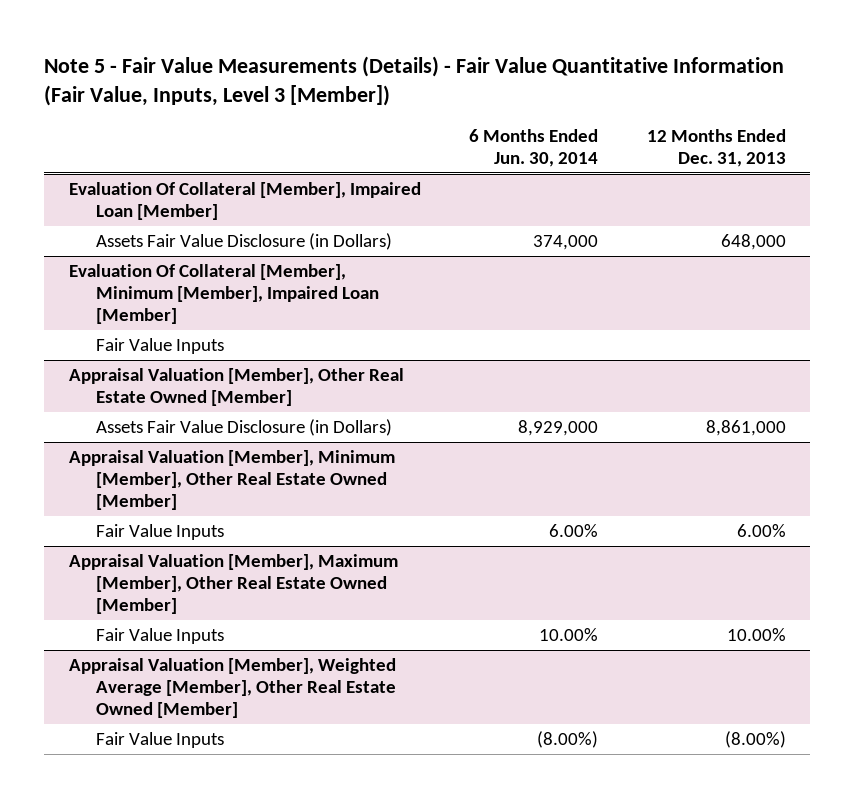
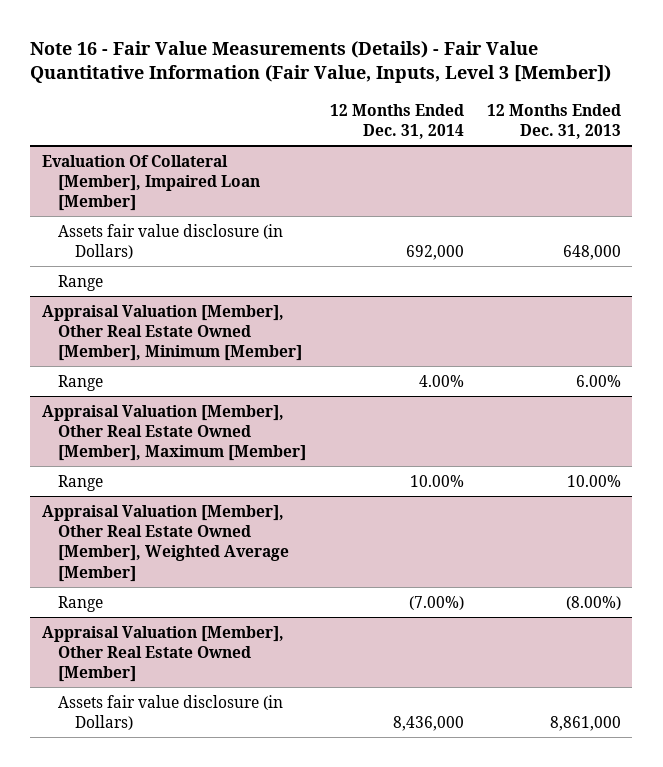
[44,56,785,106] Note 5 - Fair Value Measurements (Details) - Fair Value Quantitative Information (Fair Value, Inputs, Level 3 [Member]) -> [30,40,612,84] Note 16 - Fair Value Measurements (Details) - Fair Value Quantitative Information (Fair Value, Inputs, Level 3 [Member])
[469,128,599,167] 6 Months Ended Jun. 30, 2014 -> none
none -> [329,103,464,139] 12 Months Ended Dec. 31, 2014
[68,264,380,324] Evaluation Of Collateral [Member], Minimum [Member], Impaired Loan [Member] -> none
[96,233,393,251] Assets Fair Value Disclosure (in Dollars) -> [58,223,284,259] Assets fair value disclosure (in Dollars)
[96,338,225,355] Fair Value Inputs -> [58,274,104,291] Range
none -> [41,304,303,362] Appraisal Valuation [Member], Other Real Estate Owned [Member], Minimum [Member]
none -> [58,374,104,391] Range
none -> [41,404,307,462] Appraisal Valuation [Member], Other Real Estate Owned [Member], Maximum [Member]
none -> [58,474,104,491] Range
none -> [41,504,290,582] Appraisal Valuation [Member], Other Real Estate Owned [Member], Weighted Average [Member]
none -> [58,595,104,612] Range
[68,450,395,510] Appraisal Valuation [Member], Minimum [Member], Other Real Estate Owned [Member] -> none
[96,524,225,541] Fair Value Inputs -> none
[68,554,398,614] Appraisal Valuation [Member], Maximum [Member], Other Real Estate Owned [Member] -> none
[96,628,225,645] Fair Value Inputs -> none
[68,658,397,718] Appraisal Valuation [Member], Weighted Average [Member], Other Real Estate Owned [Member] -> none
[96,732,225,749] Fair Value Inputs -> none
[96,419,393,437] Assets Fair Value Disclosure (in Dollars) -> [58,694,284,730] Assets fair value disclosure (in Dollars)

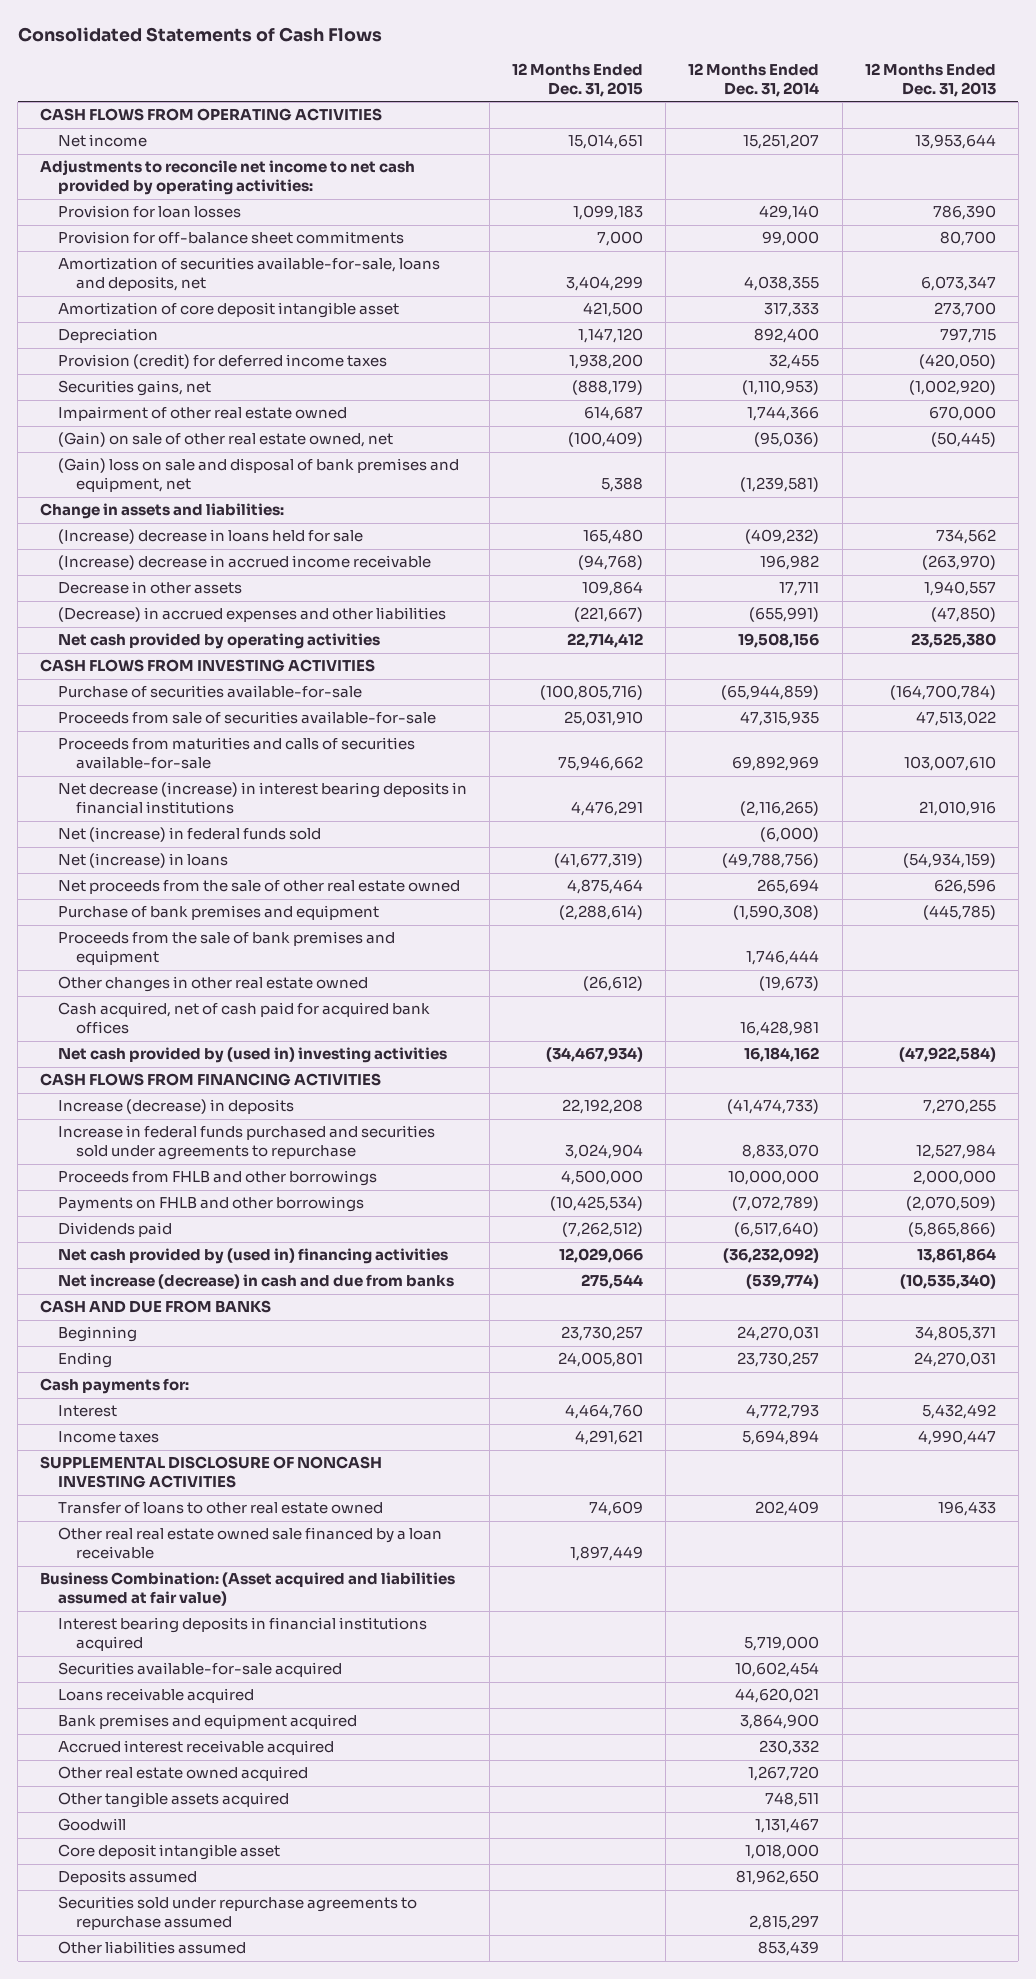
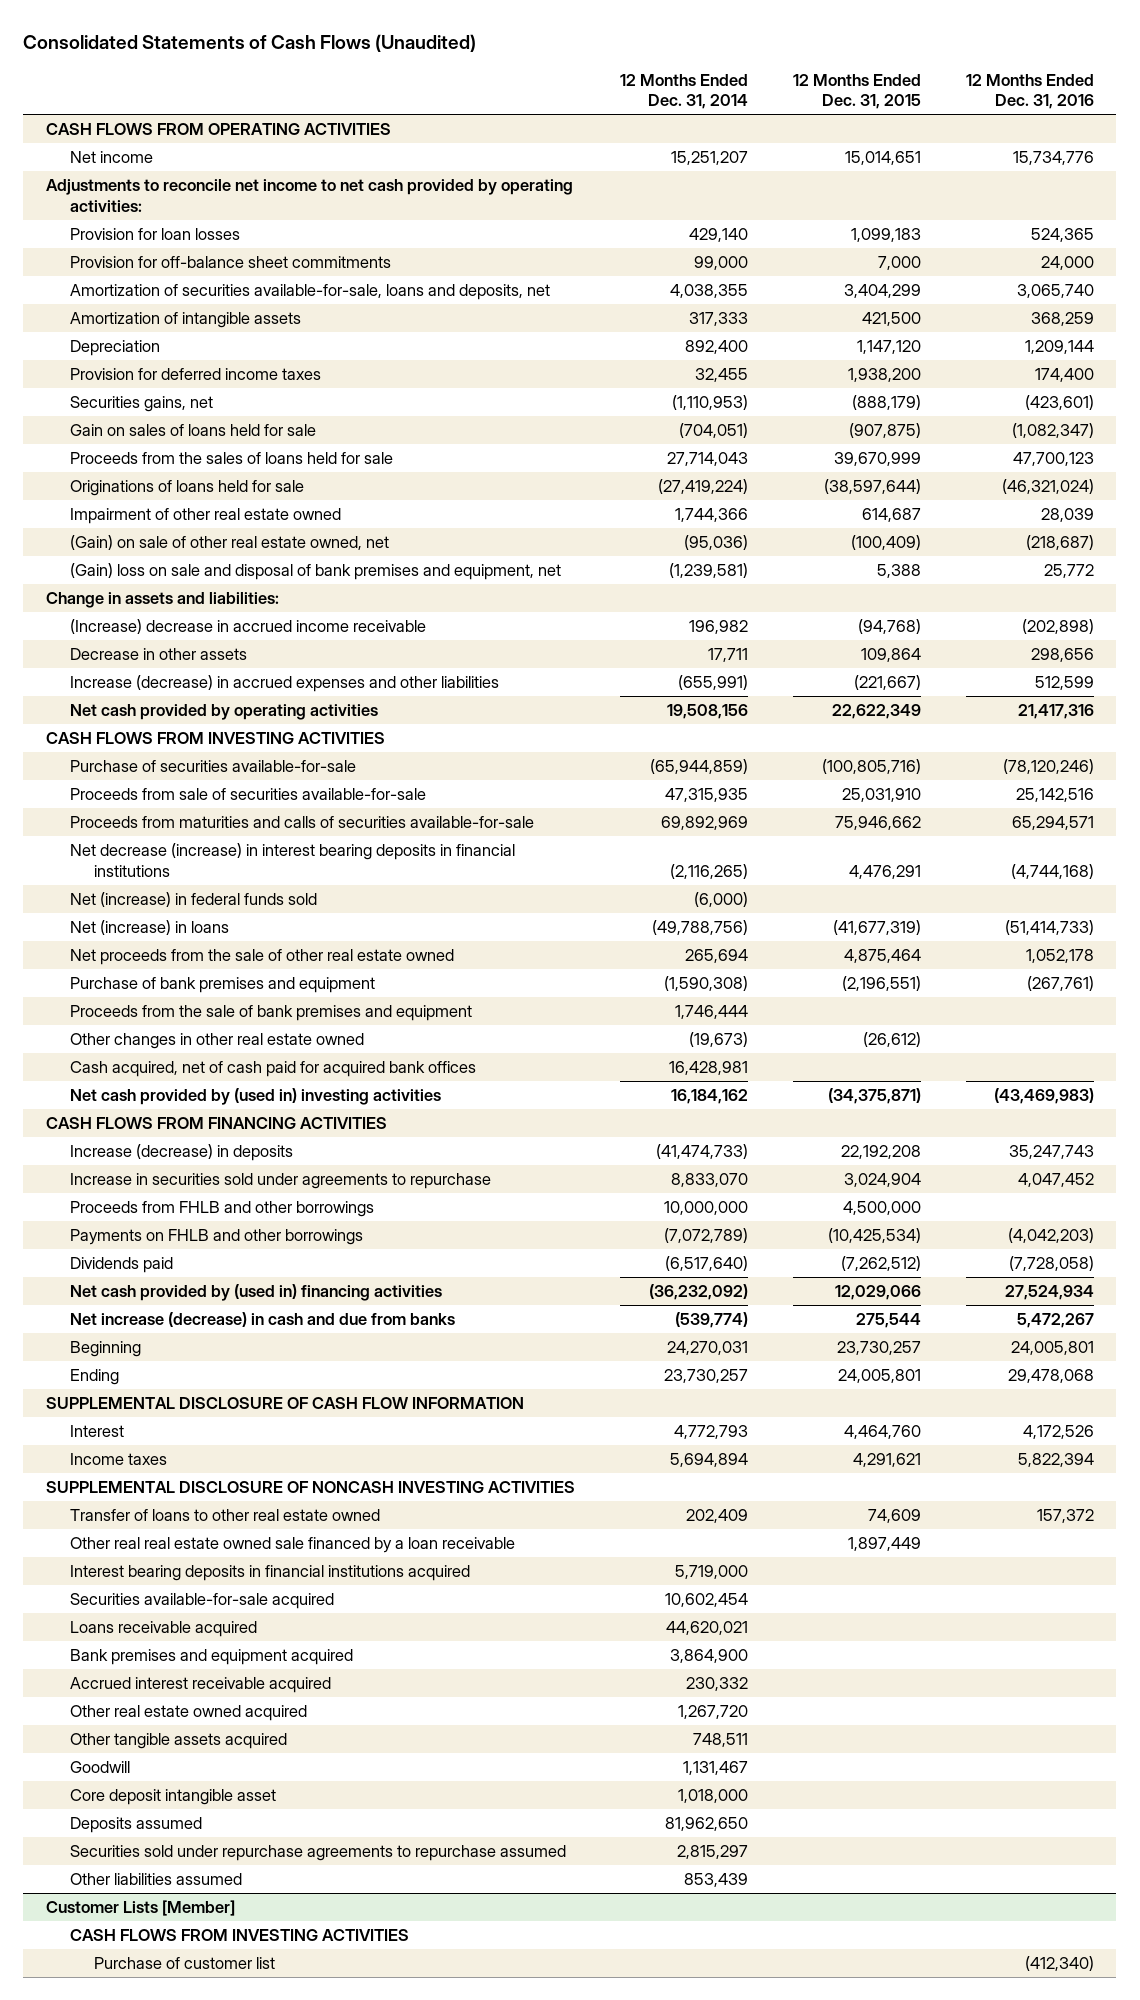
[17,27,382,43] Consolidated Statements of Cash Flows -> [23,34,477,53] Consolidated Statements of Cash Flows (Unaudited)
[864,62,996,97] 12 Months Ended Dec. 31, 2013 -> none
none -> [965,73,1094,110] 12 Months Ended Dec. 31, 2016
[58,302,400,319] Amortization of core deposit intangible asset -> [69,312,301,329] Amortization of intangible assets
[58,354,388,370] Provision (credit) for deferred income taxes -> [69,368,321,381] Provision for deferred income taxes
none -> [69,424,316,437] Gain on sales of loans held for sale
none -> [69,452,393,465] Proceeds from the sales of loans held for sale
none -> [69,480,304,497] Originations of loans held for sale
[58,529,364,545] (Increase) decrease in loans held for sale -> none
[58,607,447,623] (Decrease) in accrued expenses and other liabilities -> [69,675,499,693] Increase (decrease) in accrued expenses and other liabilities
[567,633,644,649] 22,714,412 -> [831,704,921,720] 22,622,349
[559,905,644,921] (2,288,614) -> [841,976,921,992] (2,196,551)
[546,1047,644,1063] (34,467,934) -> [827,1088,921,1105] (34,375,871)
[58,1125,436,1161] Increase in federal funds purchased and securities sold under agreements to repurchase -> [69,1173,491,1190] Increase in securities sold under agreements to repurchase
[40,1300,272,1314] CASH AND DUE FROM BANKS -> none
[40,1378,190,1395] Cash payments for: -> none
none -> [45,1397,524,1410] SUPPLEMENTAL DISCLOSURE OF CASH FLOW INFORMATION
[40,1572,456,1607] Business Combination: (Asset acquired and liabilities assumed at fair value) -> none
none -> [45,1900,235,1917] Customer Lists [Member]
none -> [69,1929,409,1942] CASH FLOWS FROM INVESTING ACTIVITIES
none -> [94,1957,276,1970] Purchase of customer list

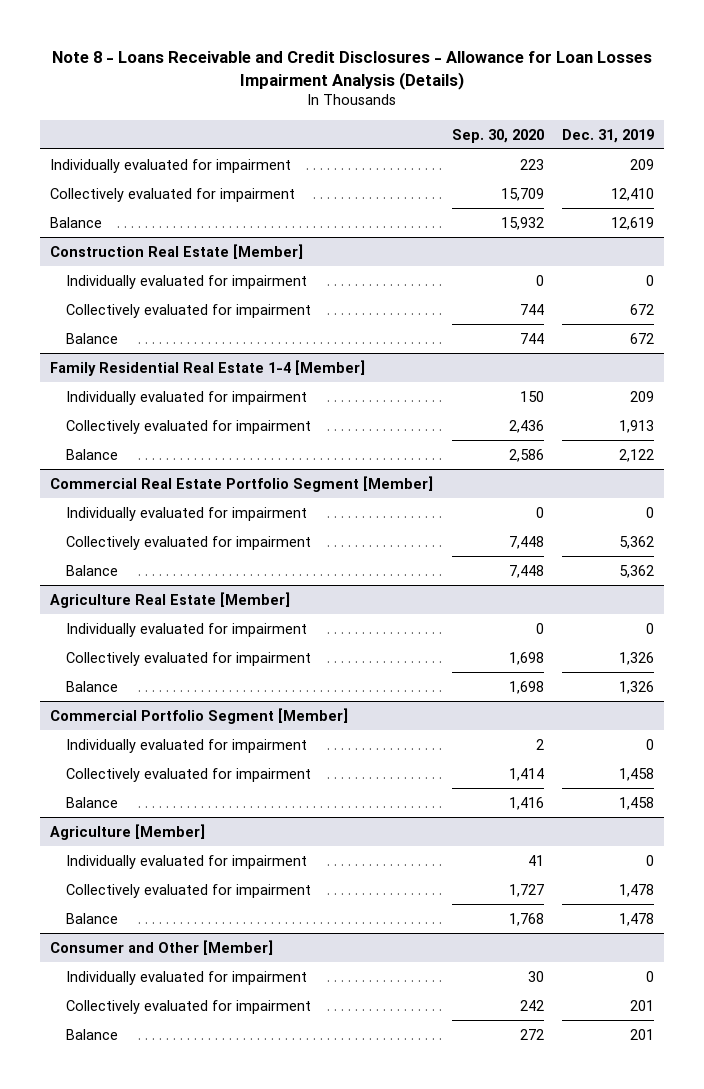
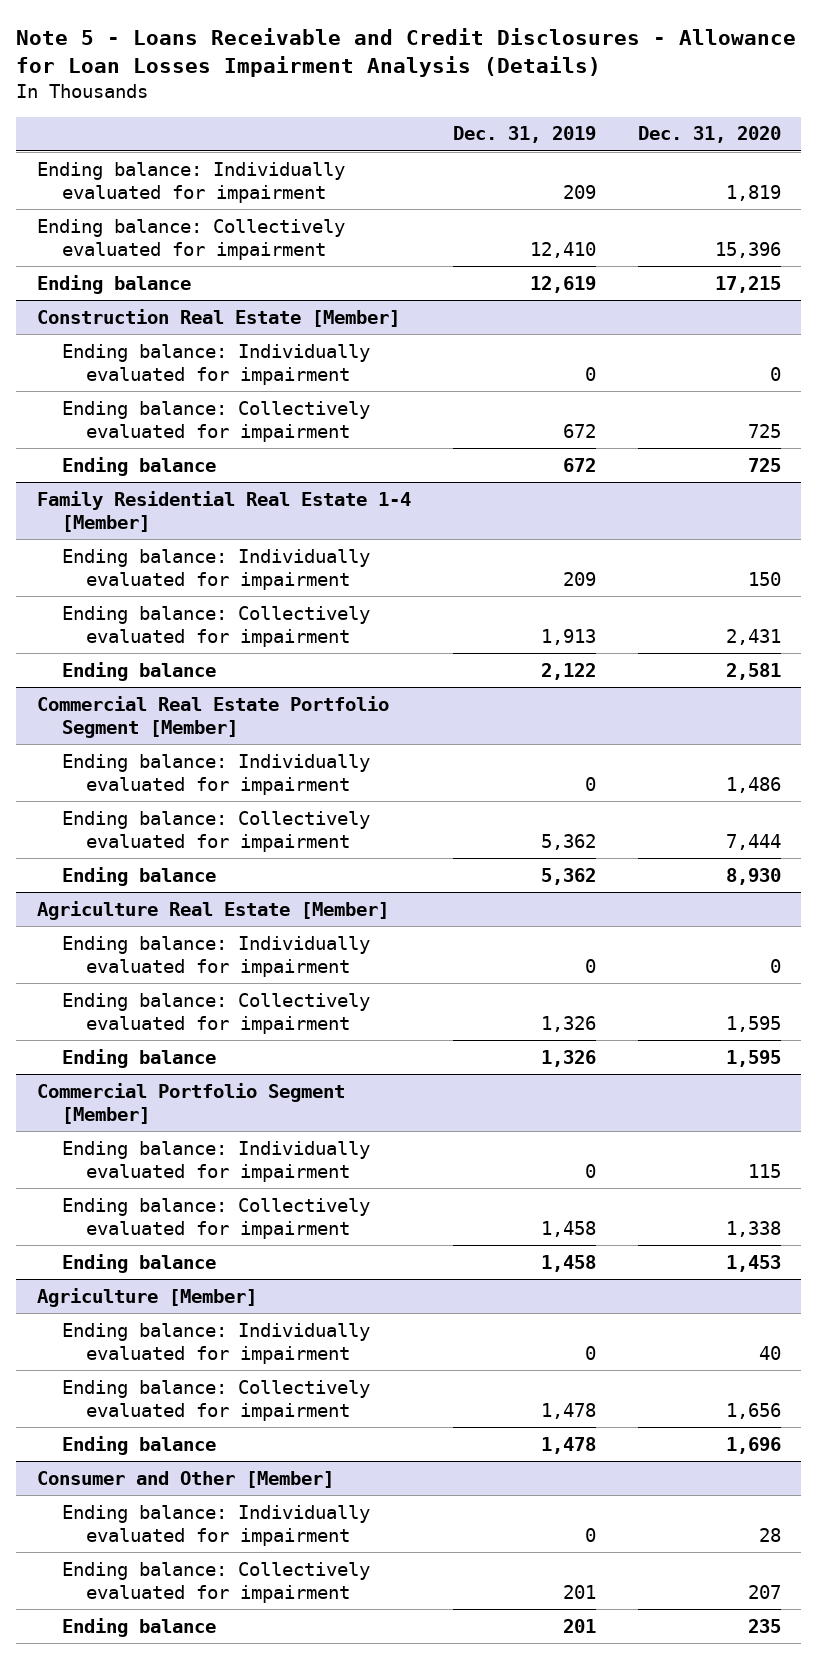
[52,51,653,90] Note 8 - Loans Receivable and Credit Disclosures - Allowance for Loan Losses Impairment Analysis (Details) -> [15,27,796,78] Note 5 - Loans Receivable and Credit Disclosures - Allowance for Loan Losses Impairment Analysis (Details)
[451,128,544,143] Sep. 30, 2020 -> none
none -> [637,126,781,144] Dec. 31, 2020
[49,158,291,173] Individually evaluated for impairment -> [36,161,345,203] Ending balance: Individually evaluated for impairment
[49,187,295,202] Collectively evaluated for impairment -> [36,218,345,260] Ending balance: Collectively evaluated for impairment
[49,216,102,228] Balance -> [36,274,191,294] Ending balance
[66,274,308,289] Individually evaluated for impairment -> [61,343,370,385] Ending balance: Individually evaluated for impairment
[66,303,312,318] Collectively evaluated for impairment -> [61,400,370,442] Ending balance: Collectively evaluated for impairment
[66,332,119,344] Balance -> [61,456,216,476] Ending balance
[66,390,308,405] Individually evaluated for impairment -> [61,548,370,590] Ending balance: Individually evaluated for impairment
[66,419,312,434] Collectively evaluated for impairment -> [61,605,370,647] Ending balance: Collectively evaluated for impairment
[66,448,119,460] Balance -> [61,661,216,681] Ending balance
[66,506,308,521] Individually evaluated for impairment -> [61,753,370,795] Ending balance: Individually evaluated for impairment
[66,535,312,550] Collectively evaluated for impairment -> [61,810,370,852] Ending balance: Collectively evaluated for impairment
[66,564,119,576] Balance -> [61,866,216,886] Ending balance
[66,622,308,637] Individually evaluated for impairment -> [61,935,370,977] Ending balance: Individually evaluated for impairment
[66,651,312,666] Collectively evaluated for impairment -> [61,992,370,1034] Ending balance: Collectively evaluated for impairment
[66,680,119,692] Balance -> [61,1048,216,1068] Ending balance
[66,738,308,753] Individually evaluated for impairment -> [61,1140,370,1182] Ending balance: Individually evaluated for impairment
[66,767,312,782] Collectively evaluated for impairment -> [61,1197,370,1239] Ending balance: Collectively evaluated for impairment
[66,796,119,808] Balance -> [61,1253,216,1273] Ending balance
[66,854,308,869] Individually evaluated for impairment -> [61,1322,370,1364] Ending balance: Individually evaluated for impairment
[66,883,312,898] Collectively evaluated for impairment -> [61,1379,370,1421] Ending balance: Collectively evaluated for impairment
[66,912,119,924] Balance -> [61,1435,216,1455] Ending balance
[66,970,308,985] Individually evaluated for impairment -> [61,1504,370,1546] Ending balance: Individually evaluated for impairment
[66,999,312,1014] Collectively evaluated for impairment -> [61,1561,370,1603] Ending balance: Collectively evaluated for impairment
[66,1028,119,1040] Balance -> [61,1617,216,1637] Ending balance

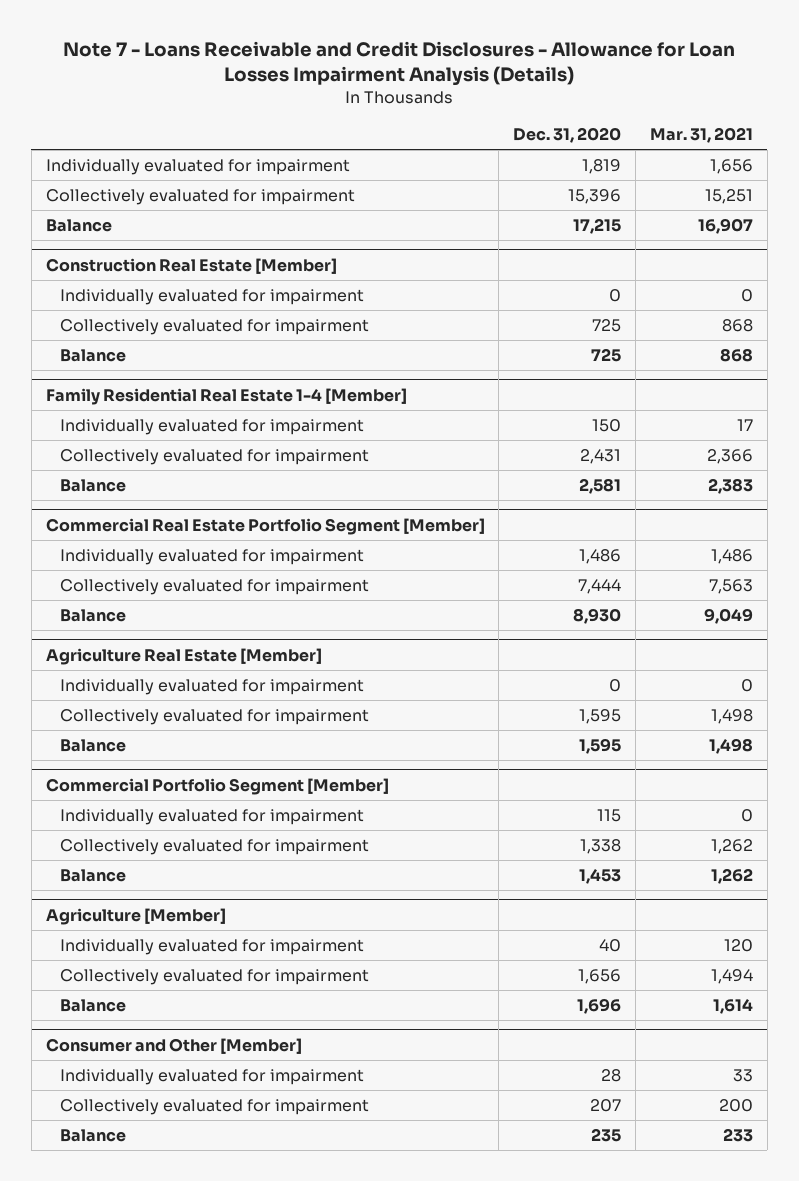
[15,27,796,78] Note 5 - Loans Receivable and Credit Disclosures - Allowance for Loan Losses Impairment Analysis (Details) -> [63,41,736,87] Note 7 - Loans Receivable and Credit Disclosures - Allowance for Loan Losses Impairment Analysis (Details)
[452,126,596,144] Dec. 31, 2019 -> none
none -> [649,126,753,143] Mar. 31, 2021
[36,161,345,203] Ending balance: Individually evaluated for impairment -> [45,158,350,175] Individually evaluated for impairment
[36,218,345,260] Ending balance: Collectively evaluated for impairment -> [45,188,355,205] Collectively evaluated for impairment
[36,274,191,294] Ending balance -> [45,218,112,232] Balance
[61,343,370,385] Ending balance: Individually evaluated for impairment -> [60,288,365,305] Individually evaluated for impairment
[61,400,370,442] Ending balance: Collectively evaluated for impairment -> [60,318,370,335] Collectively evaluated for impairment
[61,456,216,476] Ending balance -> [60,348,127,362] Balance
[61,548,370,590] Ending balance: Individually evaluated for impairment -> [60,418,365,435] Individually evaluated for impairment
[61,605,370,647] Ending balance: Collectively evaluated for impairment -> [60,448,370,465] Collectively evaluated for impairment
[61,661,216,681] Ending balance -> [60,478,127,492] Balance
[61,753,370,795] Ending balance: Individually evaluated for impairment -> [60,548,365,565] Individually evaluated for impairment
[61,810,370,852] Ending balance: Collectively evaluated for impairment -> [60,578,370,595] Collectively evaluated for impairment
[61,866,216,886] Ending balance -> [60,608,127,622] Balance
[61,935,370,977] Ending balance: Individually evaluated for impairment -> [60,678,365,695] Individually evaluated for impairment
[61,992,370,1034] Ending balance: Collectively evaluated for impairment -> [60,708,370,725] Collectively evaluated for impairment
[61,1048,216,1068] Ending balance -> [60,738,127,752] Balance
[61,1140,370,1182] Ending balance: Individually evaluated for impairment -> [60,808,365,825] Individually evaluated for impairment
[61,1197,370,1239] Ending balance: Collectively evaluated for impairment -> [60,838,370,855] Collectively evaluated for impairment
[61,1253,216,1273] Ending balance -> [60,868,127,882] Balance
[61,1322,370,1364] Ending balance: Individually evaluated for impairment -> [60,938,365,955] Individually evaluated for impairment
[61,1379,370,1421] Ending balance: Collectively evaluated for impairment -> [60,968,370,985] Collectively evaluated for impairment
[61,1435,216,1455] Ending balance -> [60,998,127,1012] Balance
[61,1504,370,1546] Ending balance: Individually evaluated for impairment -> [60,1068,365,1085] Individually evaluated for impairment
[61,1561,370,1603] Ending balance: Collectively evaluated for impairment -> [60,1098,370,1115] Collectively evaluated for impairment
[61,1617,216,1637] Ending balance -> [60,1128,127,1142] Balance

